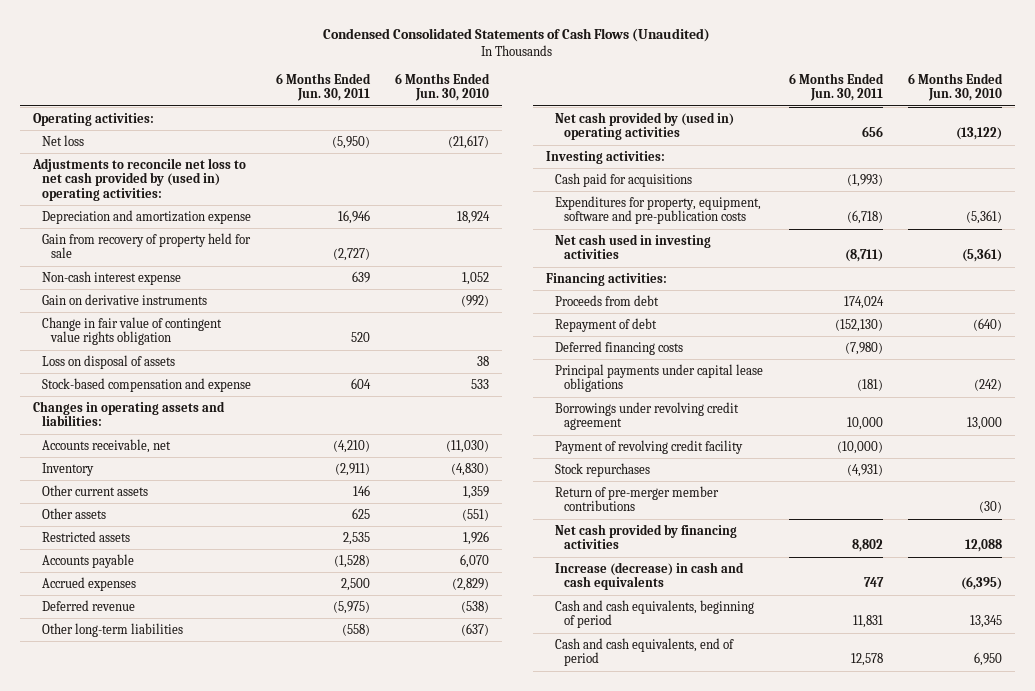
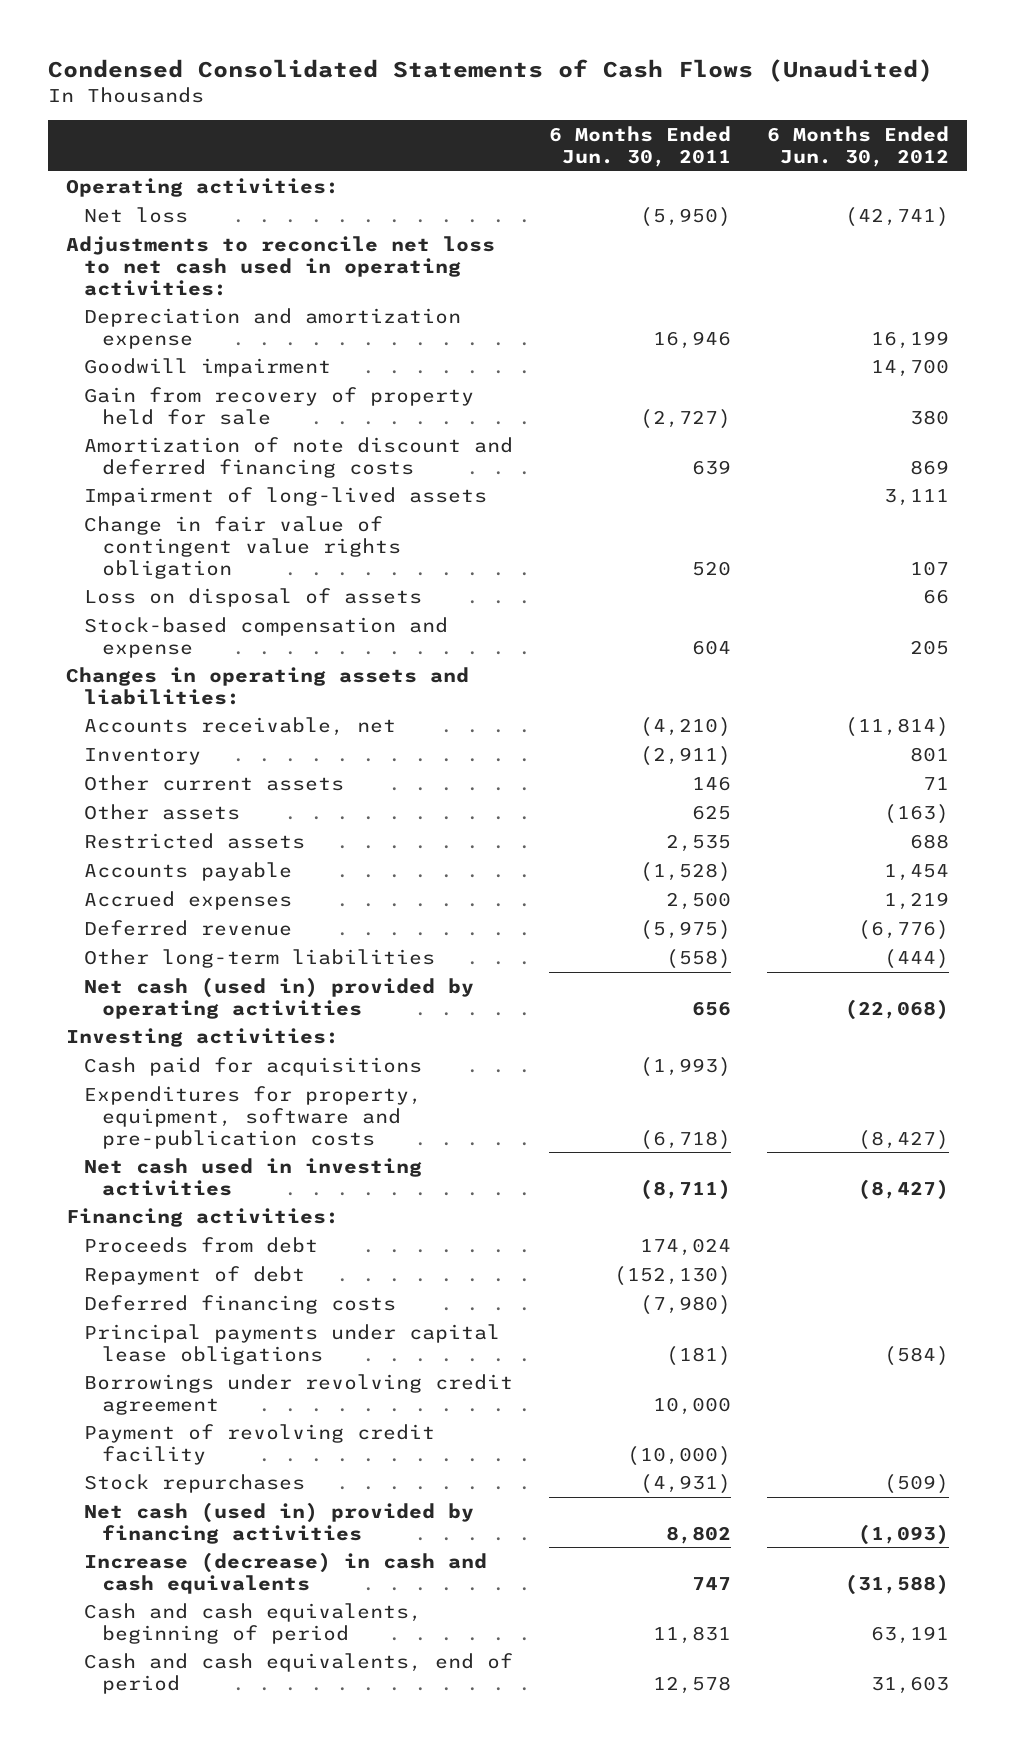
[395,72,491,102] 6 Months Ended Jun. 30, 2010 -> none
none -> [767,126,950,167] 6 Months Ended Jun. 30, 2012
[31,157,246,201] Adjustments to reconcile net loss to net cash provided by (used in) operating activities: -> [65,235,495,296] Adjustments to reconcile net loss to net cash used in operating activities:
none -> [84,357,332,377] Goodwill impairment
[41,293,207,305] Gain on derivative instruments -> none
[41,270,181,285] Non-cash interest expense -> [84,436,514,478] Amortization of note discount and deferred financing costs
none -> [84,486,488,506] Impairment of long-lived assets
[554,111,734,141] Net cash provided by (used in) operating activities -> [84,976,475,1019] Net cash (used in) provided by operating activities
[554,485,719,512] Return of pre-merger member contributions -> none
[554,523,737,550] Net cash provided by financing activities -> [84,1501,475,1544] Net cash (used in) provided by financing activities

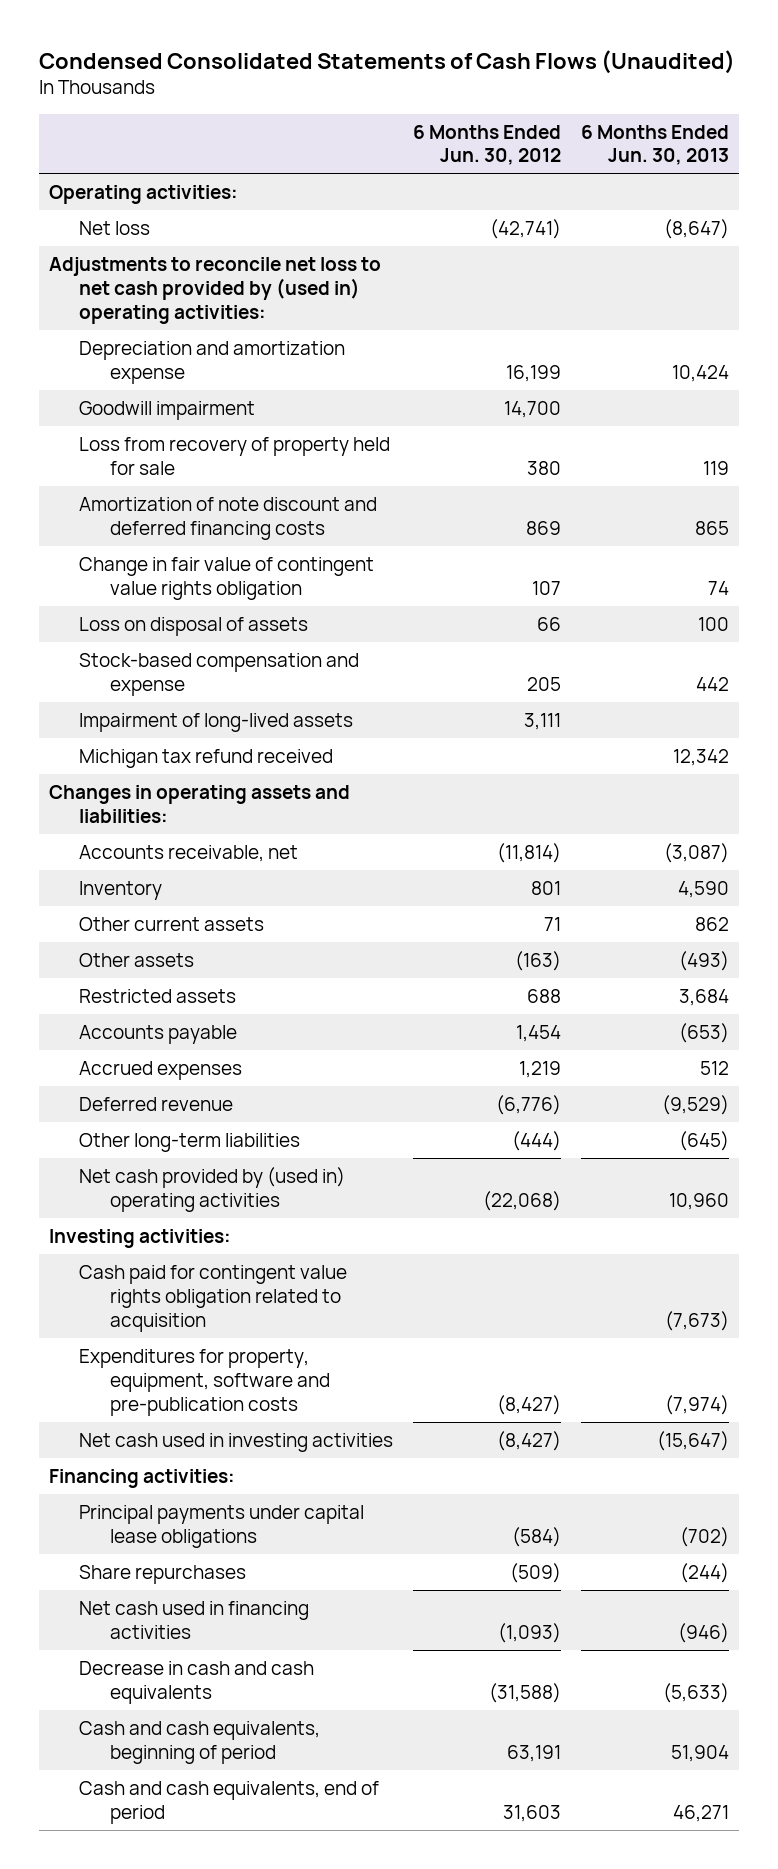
[549,126,732,167] 6 Months Ended Jun. 30, 2011 -> none
none -> [580,124,729,166] 6 Months Ended Jun. 30, 2013
[65,235,495,296] Adjustments to reconcile net loss to net cash used in operating activities: -> [48,256,381,324] Adjustments to reconcile net loss to net cash provided by (used in) operating activities:
[84,386,475,425] Gain from recovery of property held for sale -> [79,436,391,475] Loss from recovery of property held for sale
[84,486,488,506] Impairment of long-lived assets -> [79,712,354,732] Impairment of long-lived assets
none -> [79,748,334,768] Michigan tax refund received
[84,976,475,1019] Net cash (used in) provided by operating activities -> [79,1166,346,1212] Net cash provided by (used in) operating activities
[84,1056,423,1076] Cash paid for acquisitions -> [79,1264,348,1332] Cash paid for contingent value rights obligation related to acquisition
[84,1236,319,1253] Proceeds from debt -> none
[84,1265,306,1285] Repayment of debt -> none
[84,1294,397,1314] Deferred financing costs -> none
[84,1373,514,1415] Borrowings under revolving credit agreement -> none
[84,1423,436,1465] Payment of revolving credit facility -> none
[84,1473,306,1493] Stock repurchases -> [79,1564,247,1584] Share repurchases
[84,1501,475,1544] Net cash (used in) provided by financing activities -> [79,1600,310,1639] Net cash used in financing activities
[84,1551,488,1594] Increase (decrease) in cash and cash equivalents -> [79,1660,315,1704] Decrease in cash and cash equivalents

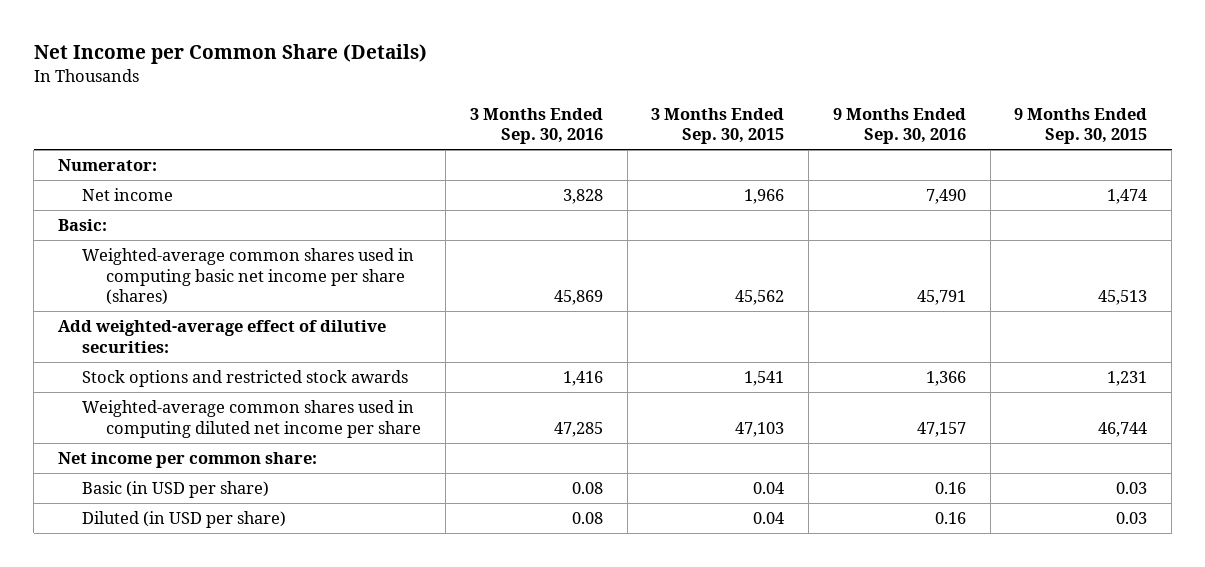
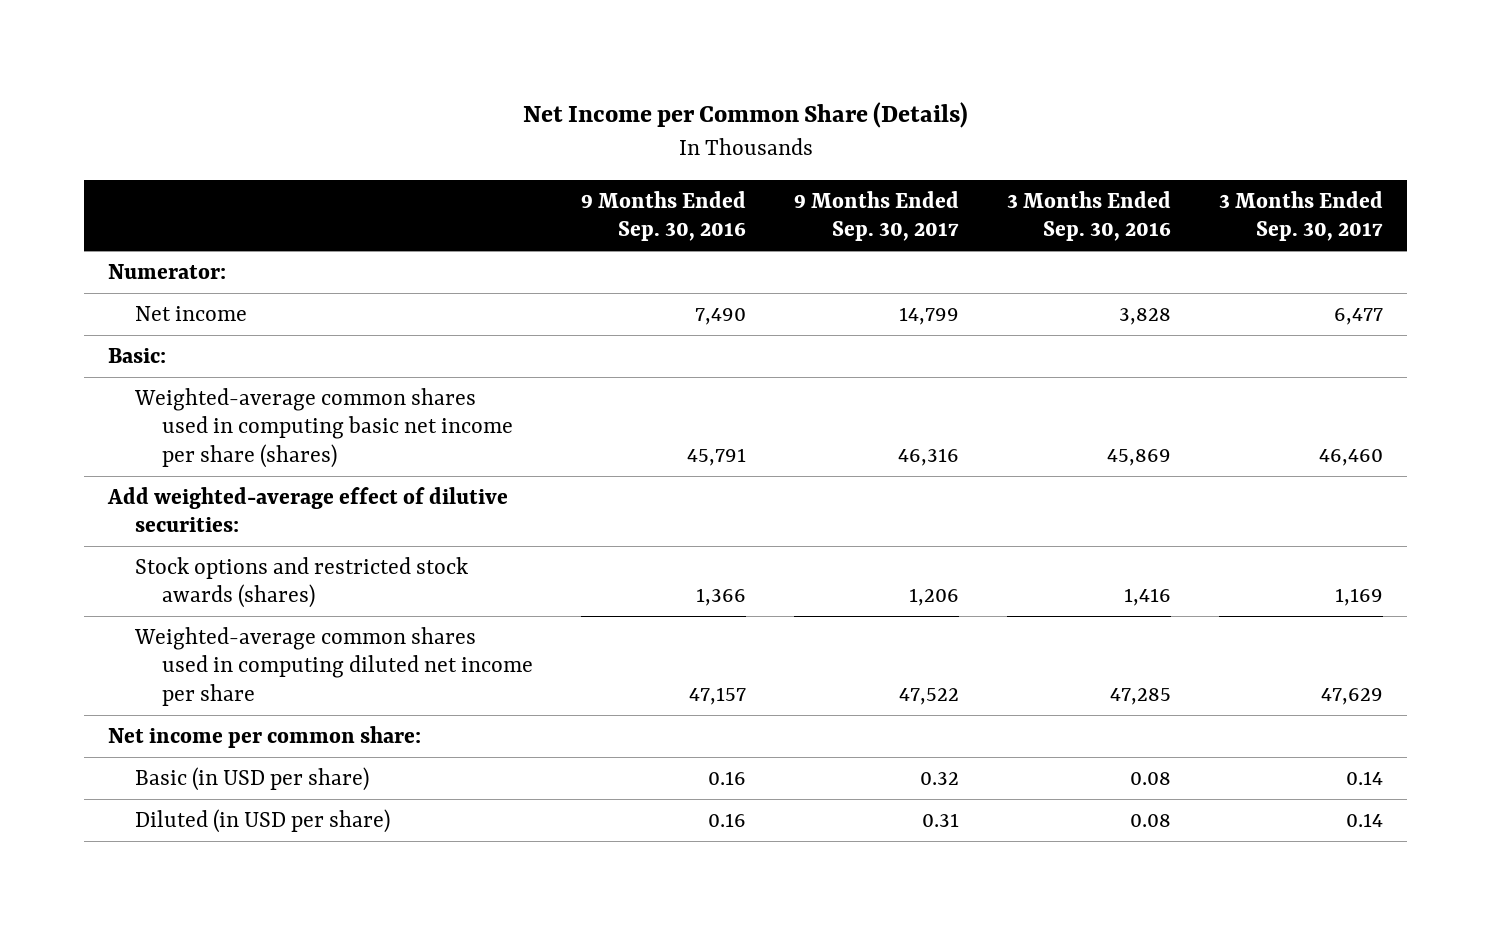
[651,107,785,145] 3 Months Ended Sep. 30, 2015 -> none
[1014,107,1148,145] 9 Months Ended Sep. 30, 2015 -> none
none -> [794,190,960,242] 9 Months Ended Sep. 30, 2017
none -> [1219,190,1384,242] 3 Months Ended Sep. 30, 2017
[82,370,409,388] Stock options and restricted stock awards -> [135,556,469,609] Stock options and restricted stock awards (shares)

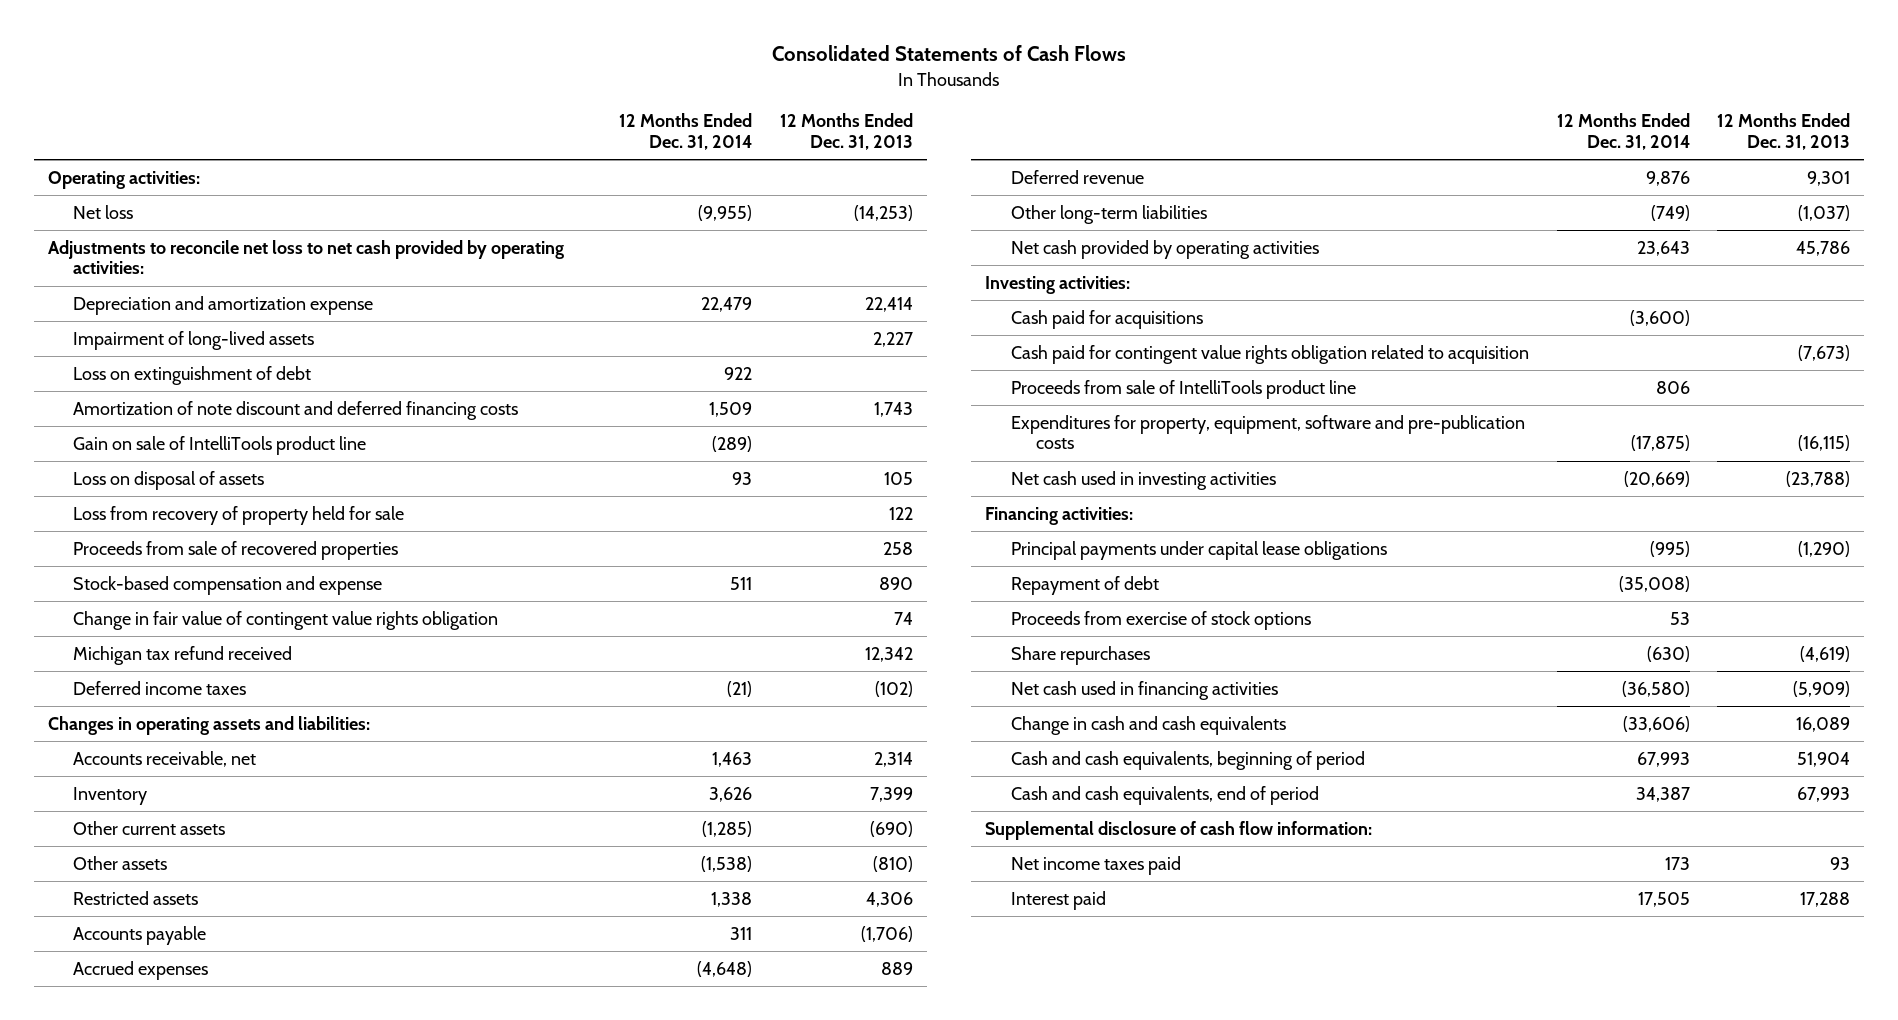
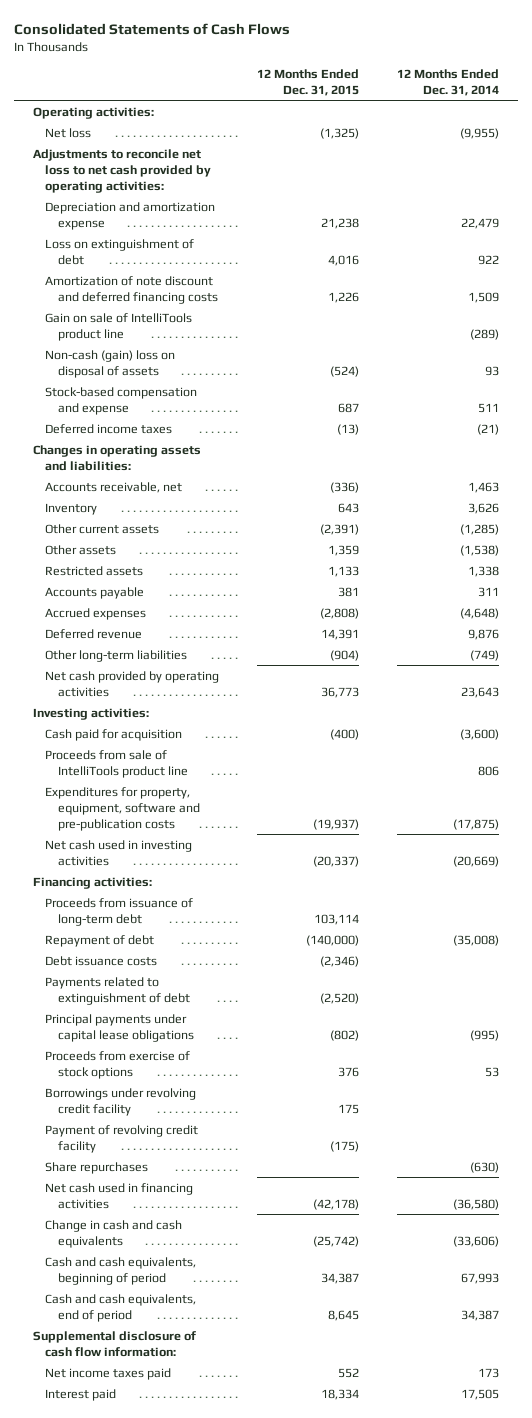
[779,113,913,150] 12 Months Ended Dec. 31, 2013 -> none
none -> [257,68,360,96] 12 Months Ended Dec. 31, 2015
[73,330,315,350] Impairment of long-lived assets -> none
[73,505,405,525] Loss from recovery of property held for sale -> none
[73,540,399,560] Proceeds from sale of recovered properties -> none
[73,470,265,490] Loss on disposal of assets -> [45,349,176,378] Non-cash (gain) loss on disposal of assets
[73,610,499,630] Change in fair value of contingent value rights obligation -> none
[73,645,293,665] Michigan tax refund received -> none
[1010,344,1529,364] Cash paid for contingent value rights obligation related to acquisition -> none
[1010,309,1203,329] Cash paid for acquisitions -> [45,728,183,741] Cash paid for acquisition
none -> [45,897,194,926] Proceeds from issuance of long-term debt
none -> [45,955,158,966] Debt issuance costs
none -> [45,976,190,1005] Payments related to extinguishment of debt
[1010,540,1387,560] Principal payments under capital lease obligations -> [45,1013,194,1042] Principal payments under capital lease obligations
none -> [45,1087,197,1116] Borrowings under revolving credit facility
none -> [45,1124,199,1153] Payment of revolving credit facility

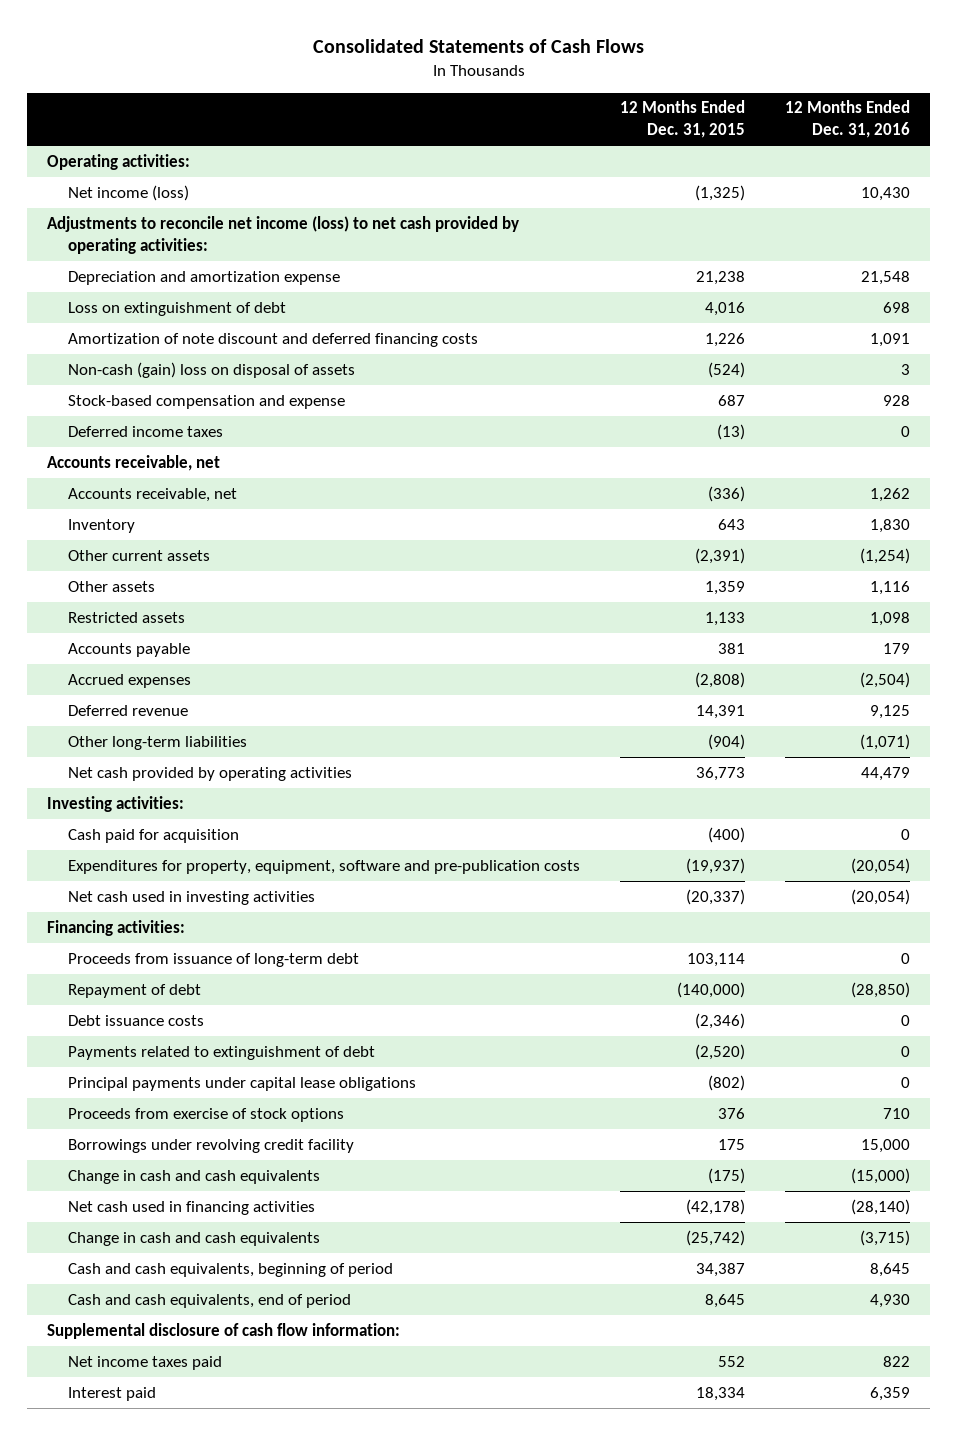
[396,68,499,96] 12 Months Ended Dec. 31, 2014 -> none
none -> [785,100,911,139] 12 Months Ended Dec. 31, 2016
[45,127,92,138] Net loss -> [67,184,189,201] Net income (loss)
[32,148,212,193] Adjustments to reconcile net loss to net cash provided by operating activities: -> [47,215,520,254] Adjustments to reconcile net income (loss) to net cash provided by operating activities:
[45,312,193,341] Gain on sale of IntelliTools product line -> none
[32,444,201,471] Changes in operating assets and liabilities: -> [47,454,221,471] Accounts receivable, net
[45,749,188,778] Proceeds from sale of IntelliTools product line -> none
[45,1161,149,1174] Share repurchases -> none
[45,1124,199,1153] Payment of revolving credit facility -> [67,1169,320,1184] Change in cash and cash equivalents

